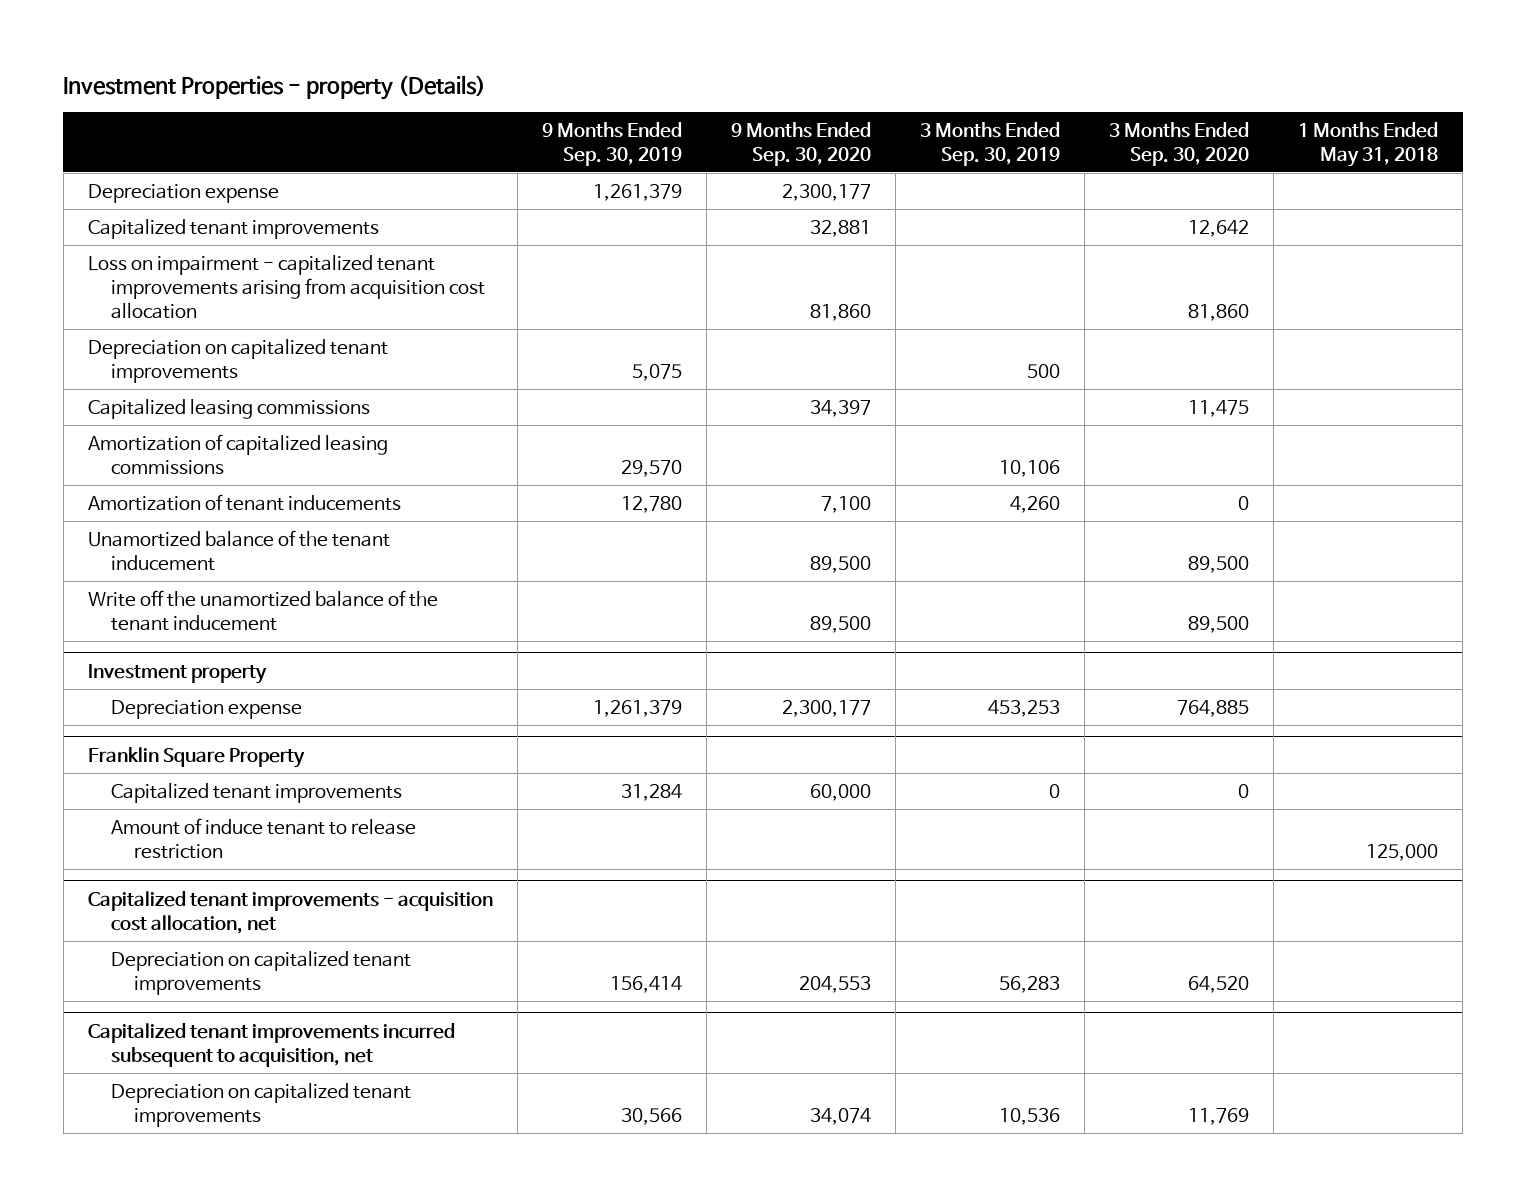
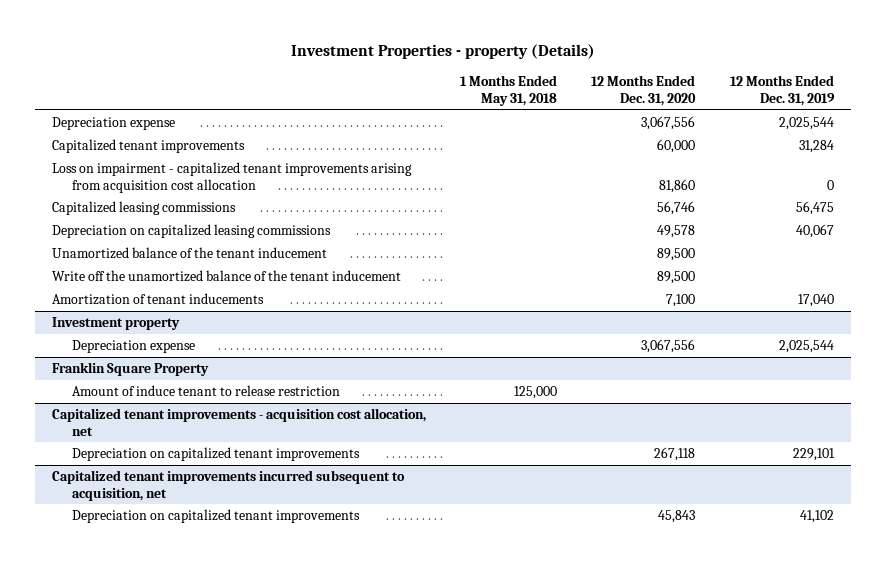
[541,121,682,166] 9 Months Ended Sep. 30, 2019 -> none
[730,121,871,166] 9 Months Ended Sep. 30, 2020 -> none
[919,121,1060,166] 3 Months Ended Sep. 30, 2019 -> none
[1109,121,1250,166] 3 Months Ended Sep. 30, 2020 -> none
none -> [591,75,697,107] 12 Months Ended Dec. 31, 2020
none -> [729,75,835,107] 12 Months Ended Dec. 31, 2019
[87,338,388,383] Depreciation on capitalized tenant improvements -> none
[87,433,388,475] Amortization of capitalized leasing commissions -> [51,224,331,239] Depreciation on capitalized leasing commissions
[87,493,401,511] Amortization of tenant inducements -> [51,293,264,306] Amortization of tenant inducements
[111,782,403,803] Capitalized tenant improvements -> none

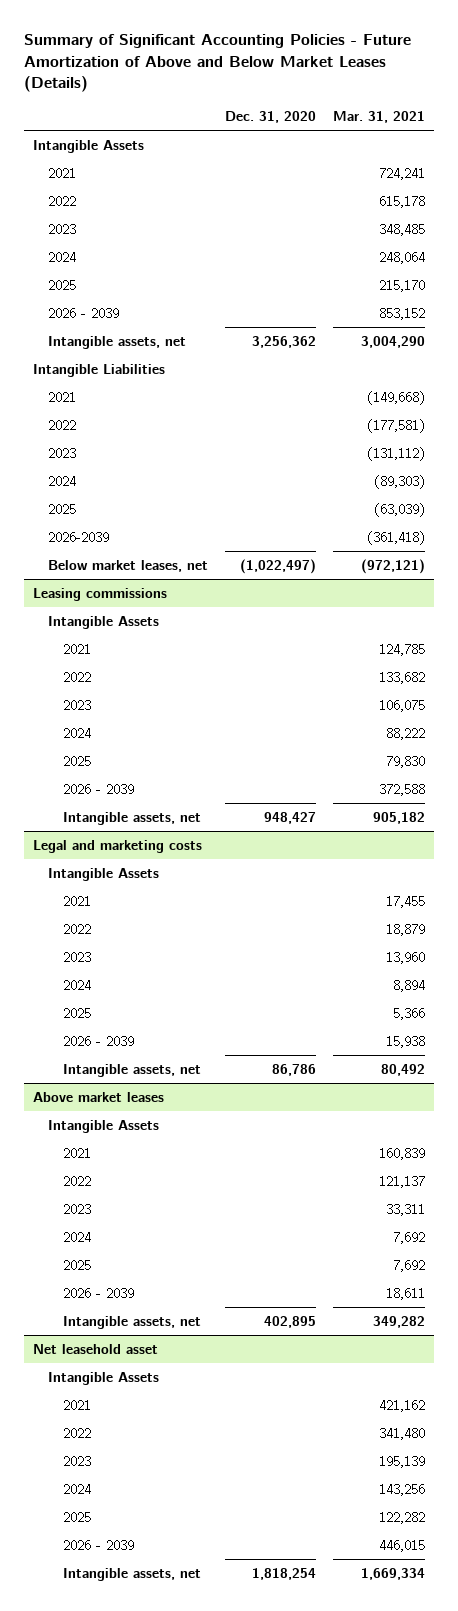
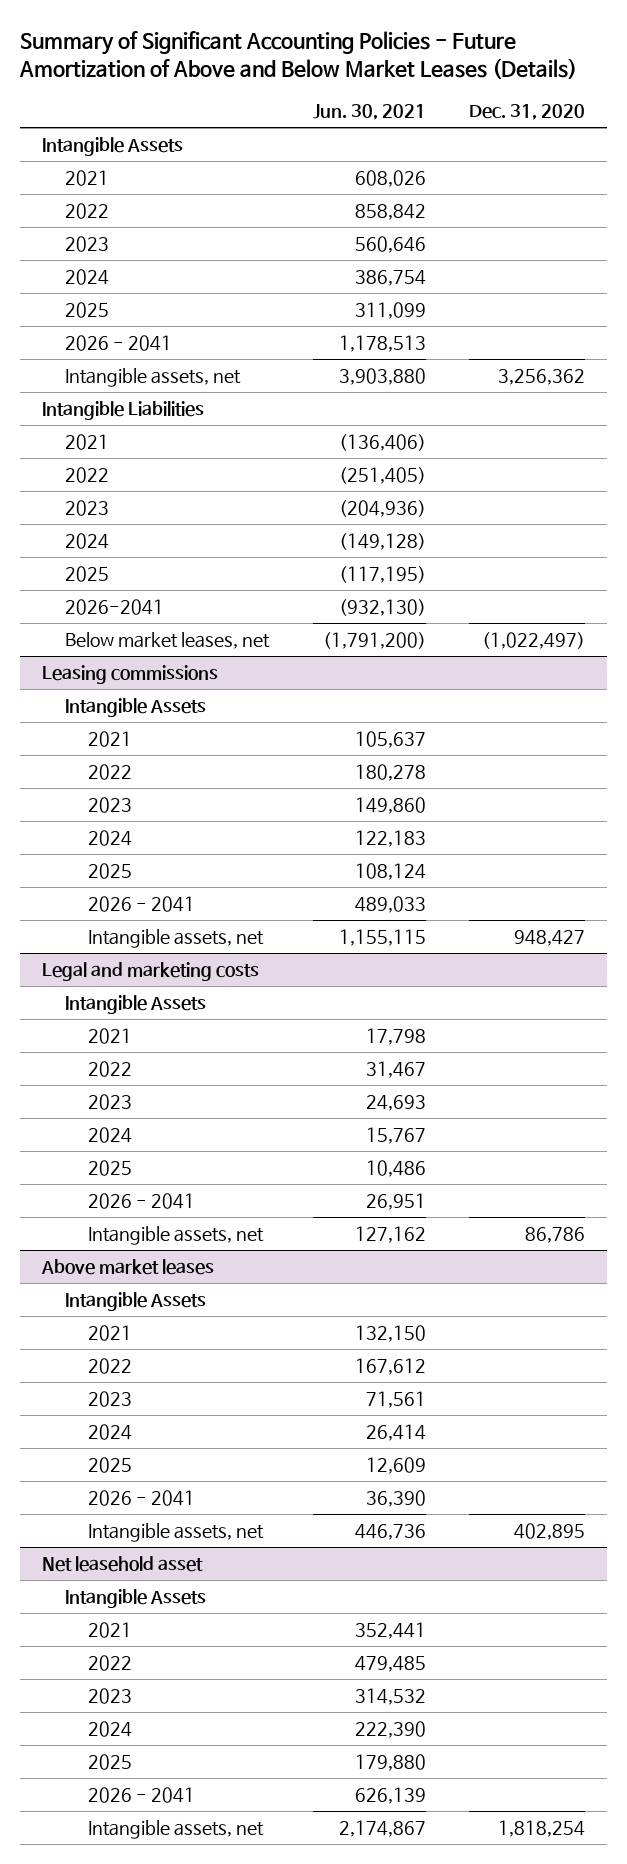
[333,111,426,124] Mar. 31, 2021 -> none
none -> [312,104,426,121] Jun. 30, 2021
[48,307,120,318] 2026 - 2039 -> [64,334,172,351] 2026 - 2041
[48,531,110,542] 2026-2039 -> [64,598,164,615] 2026-2041
[63,783,135,794] 2026 - 2039 -> [87,895,195,912] 2026 - 2041
[63,1035,135,1046] 2026 - 2039 -> [87,1192,195,1209] 2026 - 2041
[63,1287,135,1298] 2026 - 2039 -> [87,1489,195,1506] 2026 - 2041
[63,1539,135,1550] 2026 - 2039 -> [87,1786,195,1803] 2026 - 2041

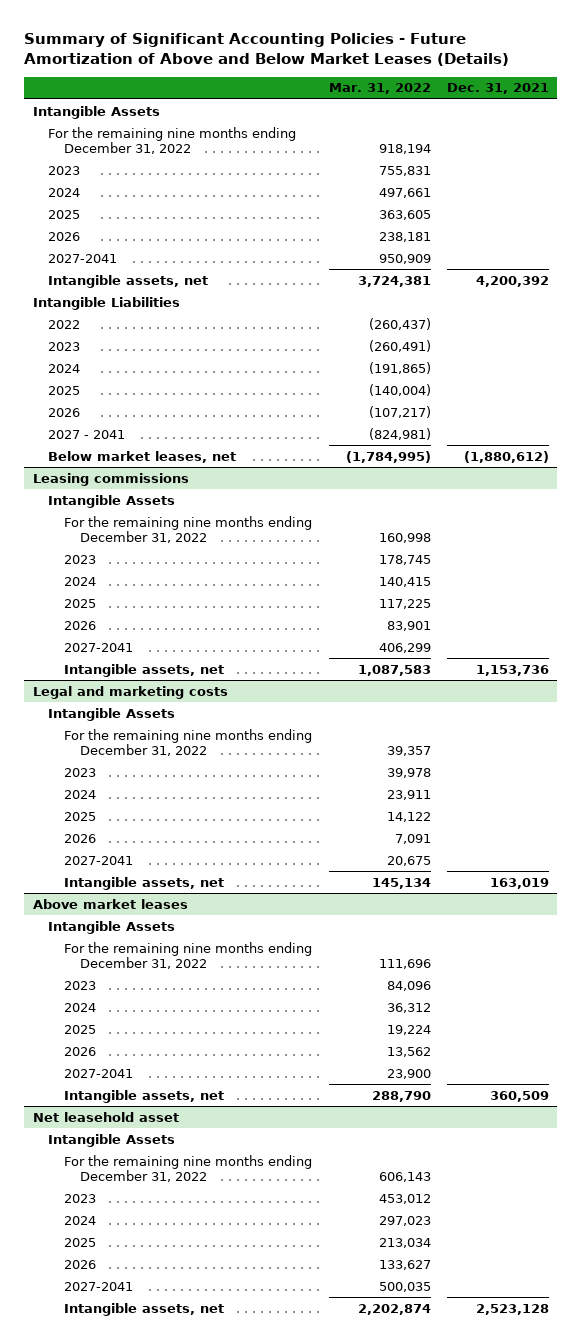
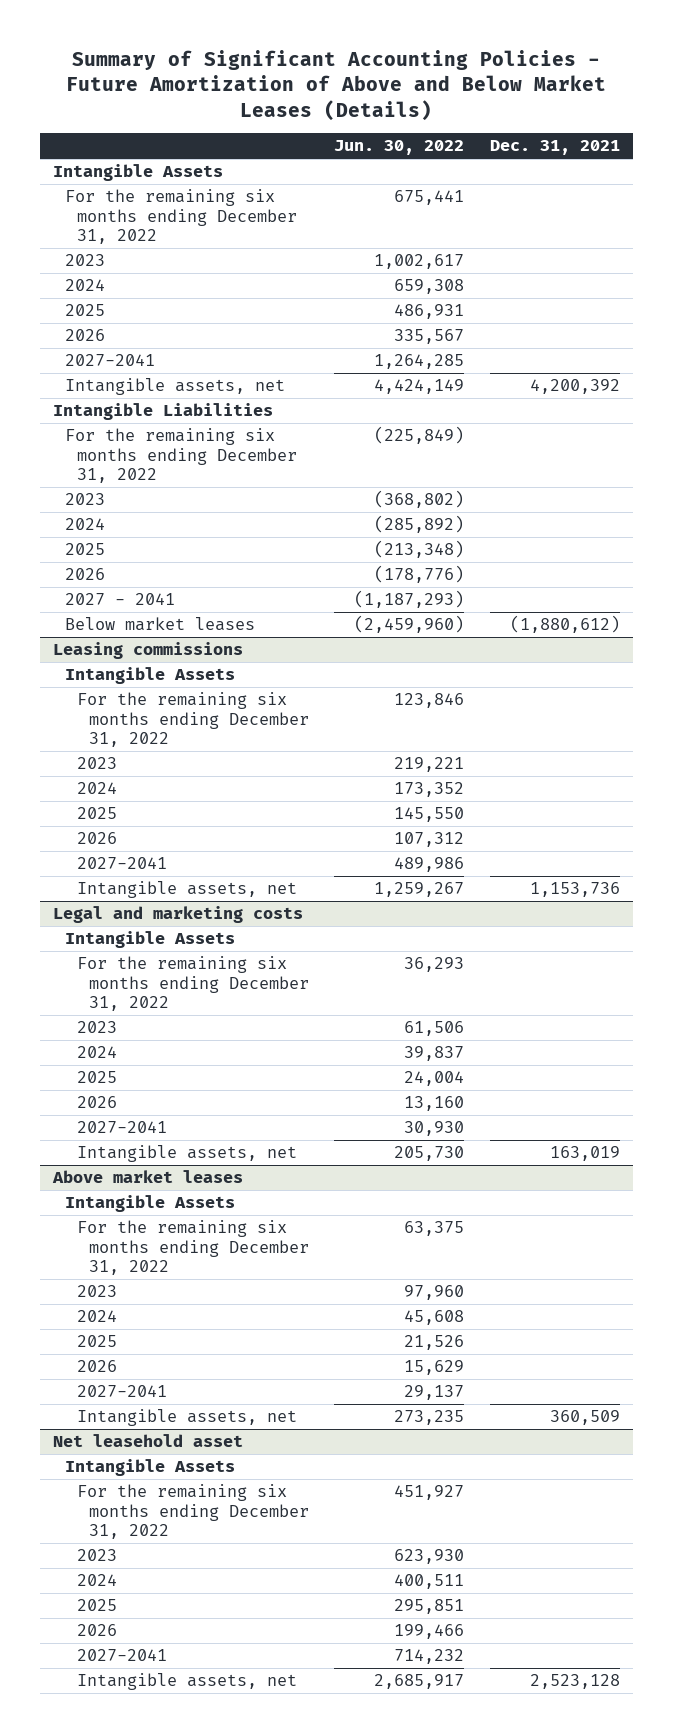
[328,83,431,95] Mar. 31, 2022 -> none
none -> [334,140,465,156] Jun. 30, 2022
[48,126,297,154] For the remaining nine months ending December 31, 2022 -> [64,189,297,245] For the remaining six months ending December 31, 2022
[48,319,81,329] 2022 -> none
none -> [64,428,297,484] For the remaining six months ending December 31, 2022
[48,450,237,463] Below market leases, net -> [64,617,255,632] Below market leases
[64,515,313,543] For the remaining nine months ending December 31, 2022 -> [76,692,309,748] For the remaining six months ending December 31, 2022
[64,728,313,756] For the remaining nine months ending December 31, 2022 -> [76,956,309,1012] For the remaining six months ending December 31, 2022
[64,941,313,969] For the remaining nine months ending December 31, 2022 -> [76,1220,309,1276] For the remaining six months ending December 31, 2022
[64,1154,313,1182] For the remaining nine months ending December 31, 2022 -> [76,1484,309,1540] For the remaining six months ending December 31, 2022

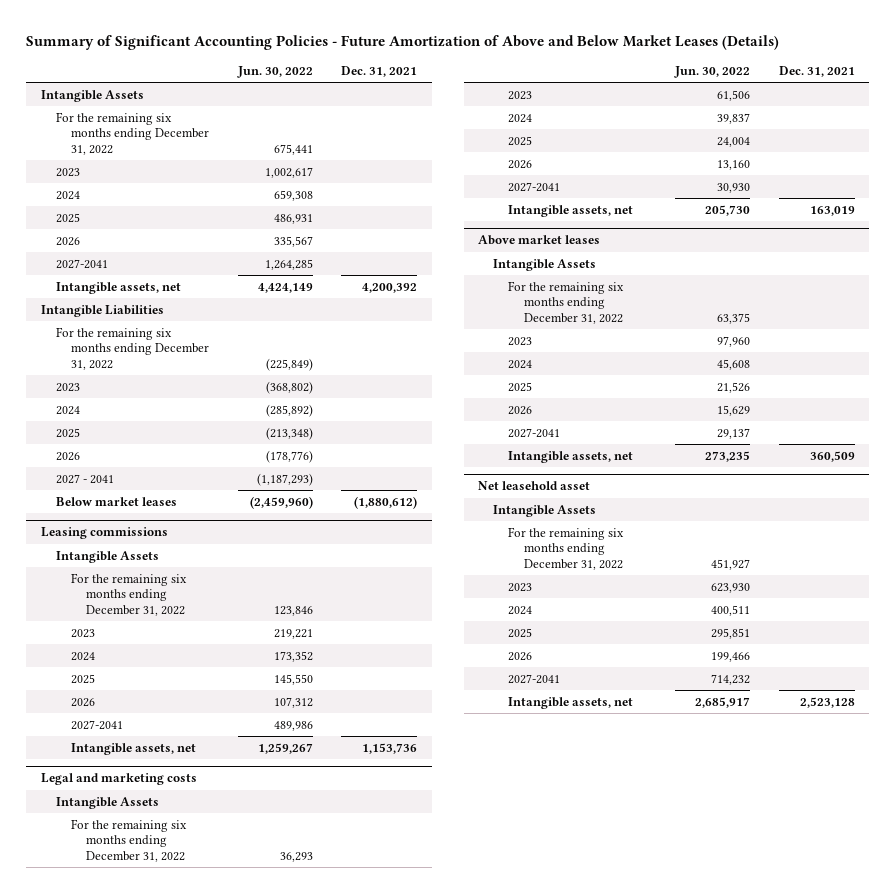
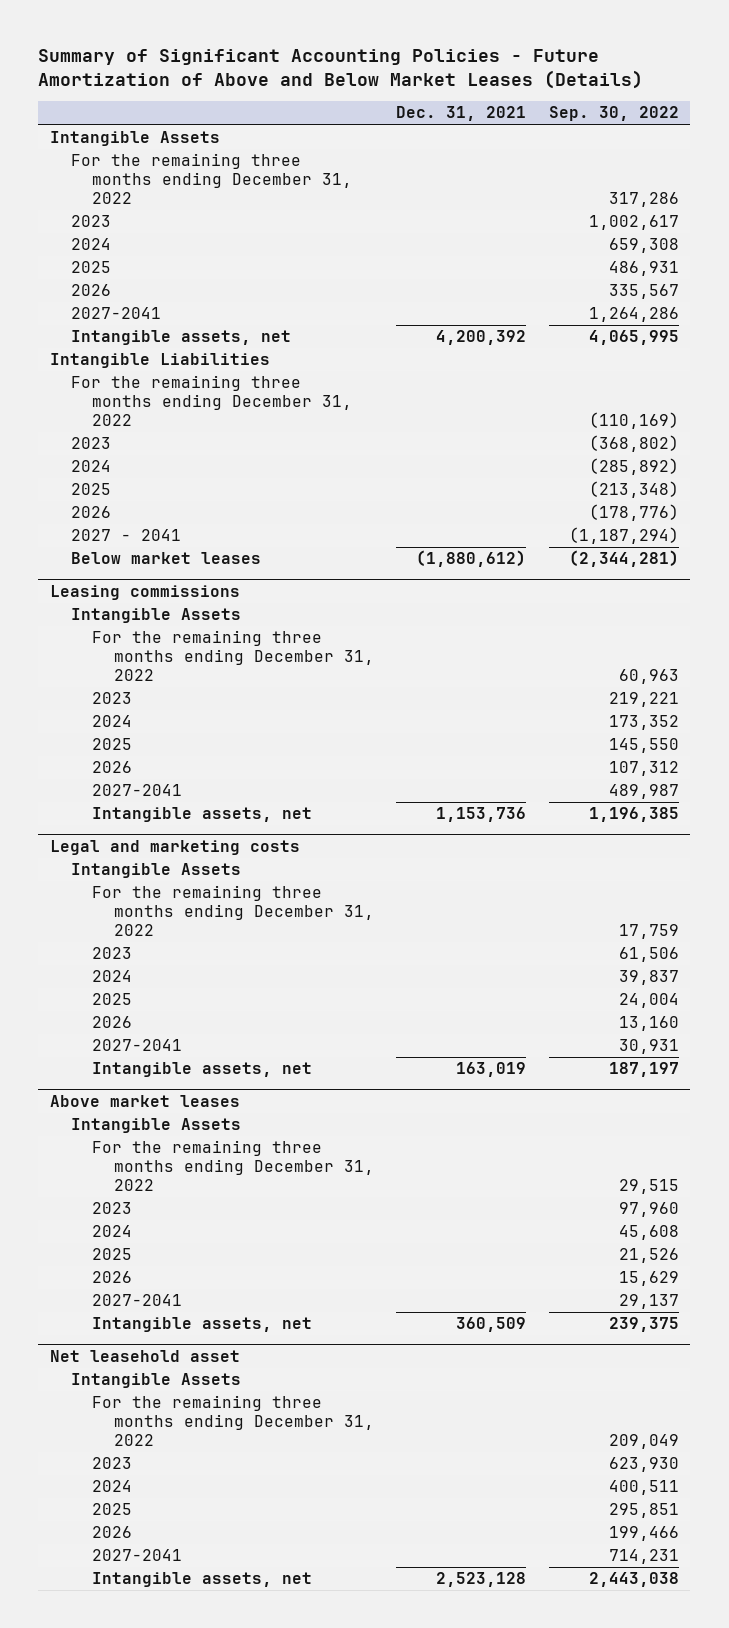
[236,65,313,78] Jun. 30, 2022 -> none
none -> [549,106,680,122] Sep. 30, 2022
[55,111,210,155] For the remaining six months ending December 31, 2022 -> [71,153,353,205] For the remaining three months ending December 31, 2022
[55,326,210,370] For the remaining six months ending December 31, 2022 -> [71,375,353,427] For the remaining three months ending December 31, 2022
[71,572,188,616] For the remaining six months ending December 31, 2022 -> [92,630,374,682] For the remaining three months ending December 31, 2022
[71,818,188,862] For the remaining six months ending December 31, 2022 -> [92,885,374,937] For the remaining three months ending December 31, 2022
[508,280,625,324] For the remaining six months ending December 31, 2022 -> [92,1140,374,1192] For the remaining three months ending December 31, 2022
[508,526,625,570] For the remaining six months ending December 31, 2022 -> [92,1395,374,1447] For the remaining three months ending December 31, 2022

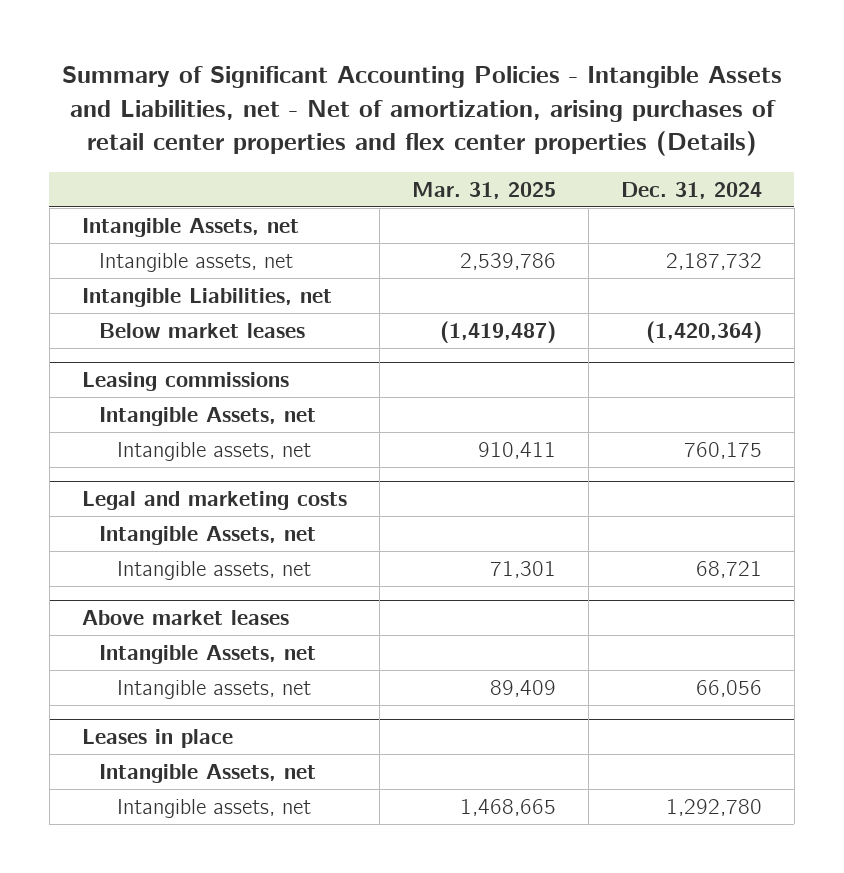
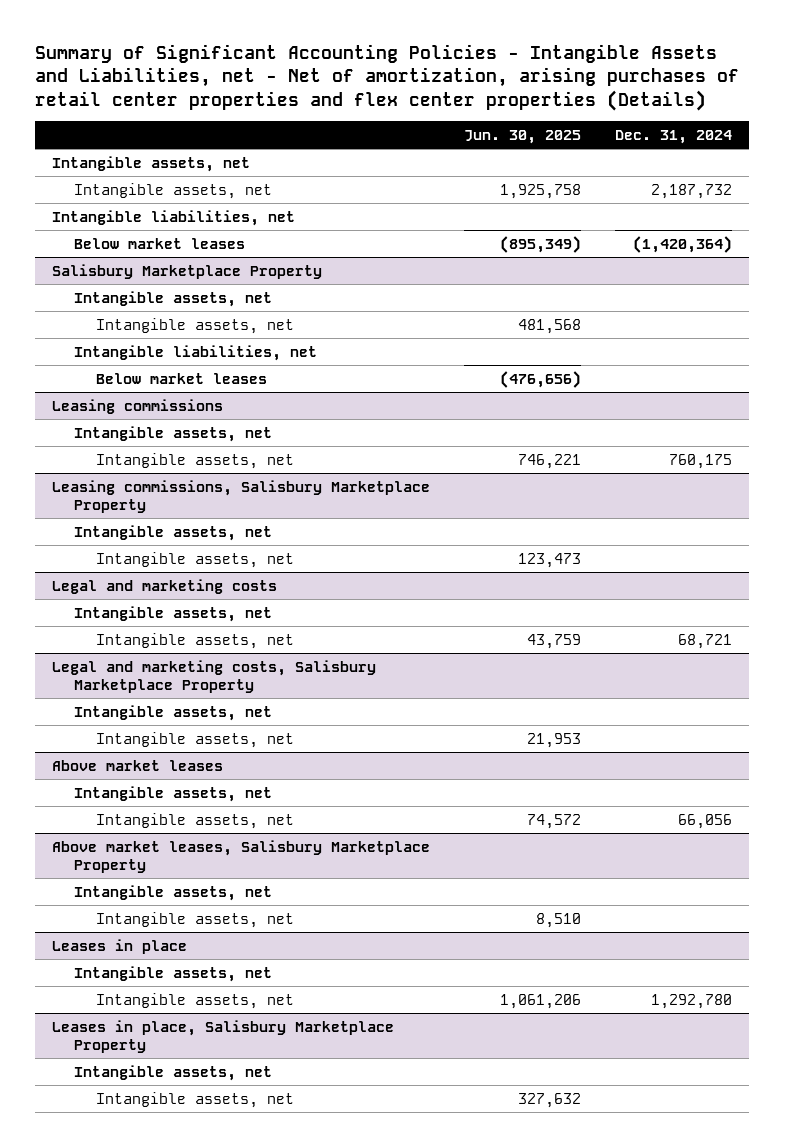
[411,181,556,199] Mar. 31, 2025 -> none
none -> [464,129,582,144] Jun. 30, 2025
[81,217,299,237] Intangible Assets, net -> [52,155,251,172] Intangible assets, net
[81,287,332,307] Intangible Liabilities, net -> [52,209,296,226] Intangible liabilities, net
none -> [52,263,323,279] Salisbury Marketplace Property
none -> [73,290,272,307] Intangible assets, net
none -> [95,317,294,334] Intangible assets, net
none -> [73,344,317,361] Intangible liabilities, net
none -> [95,372,267,384] Below market leases
[99,406,317,426] Intangible Assets, net -> [73,425,272,442] Intangible assets, net
none -> [52,479,431,514] Leasing commissions, Salisbury Marketplace Property
none -> [73,524,272,541] Intangible assets, net
none -> [95,551,294,568] Intangible assets, net
[99,525,317,545] Intangible Assets, net -> [73,605,272,622] Intangible assets, net
none -> [52,659,377,694] Legal and marketing costs, Salisbury Marketplace Property
none -> [73,704,272,721] Intangible assets, net
none -> [95,731,294,748] Intangible assets, net
[99,644,317,664] Intangible Assets, net -> [73,785,272,802] Intangible assets, net
none -> [52,839,431,874] Above market leases, Salisbury Marketplace Property
none -> [73,884,272,901] Intangible assets, net
none -> [95,911,294,928] Intangible assets, net
[99,763,317,783] Intangible Assets, net -> [73,965,272,982] Intangible assets, net
none -> [52,1019,395,1054] Leases in place, Salisbury Marketplace Property
none -> [73,1064,272,1081] Intangible assets, net
none -> [95,1091,294,1108] Intangible assets, net

